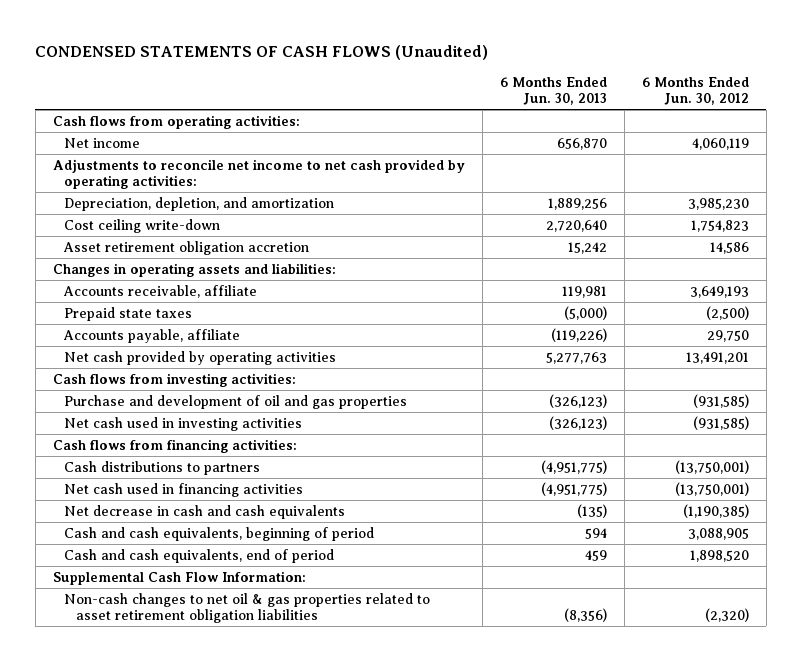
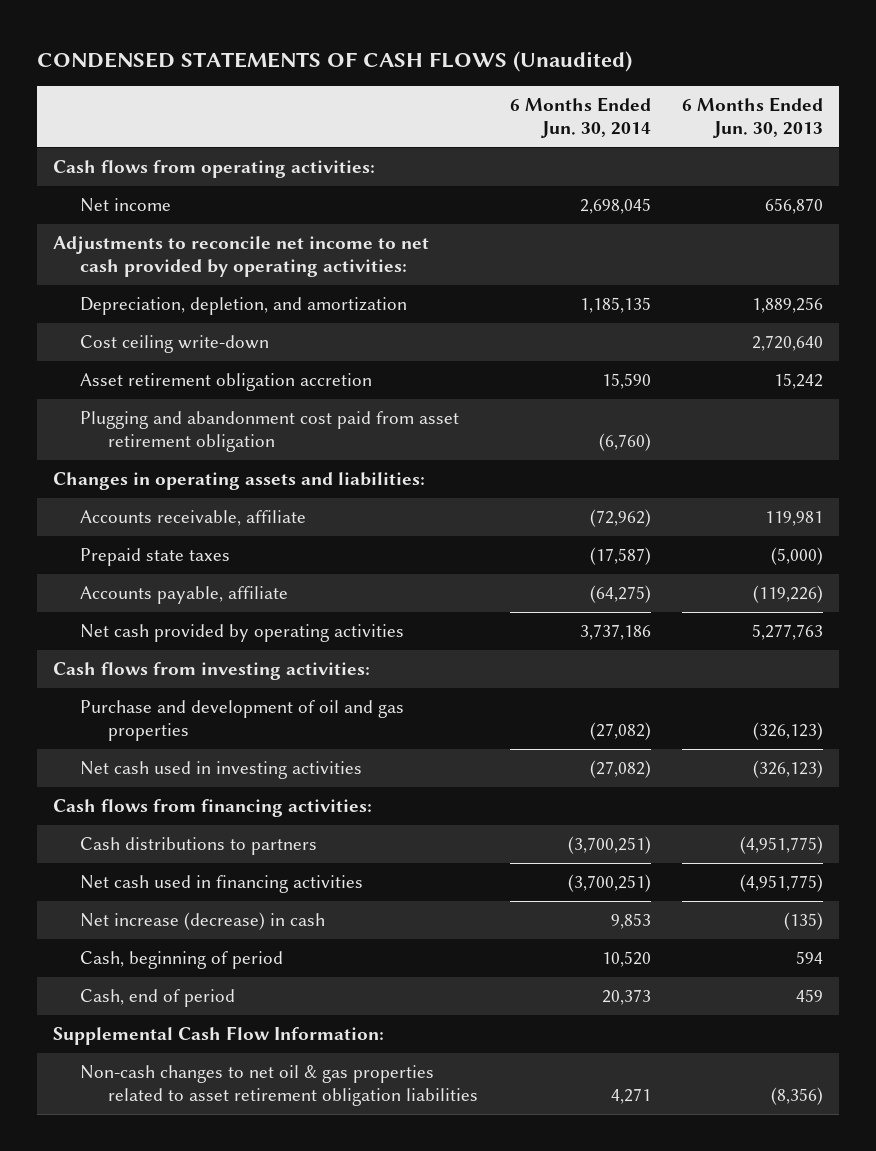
[641,76,749,106] 6 Months Ended Jun. 30, 2012 -> none
none -> [509,97,651,138] 6 Months Ended Jun. 30, 2014
none -> [80,411,460,453] Plugging and abandonment cost paid from asset retirement obligation
[64,504,346,519] Net decrease in cash and cash equivalents -> [80,912,326,931] Net increase (decrease) in cash
[64,526,375,541] Cash and cash equivalents, beginning of period -> [80,951,284,970] Cash, beginning of period
[64,548,335,563] Cash and cash equivalents, end of period -> [80,989,236,1008] Cash, end of period

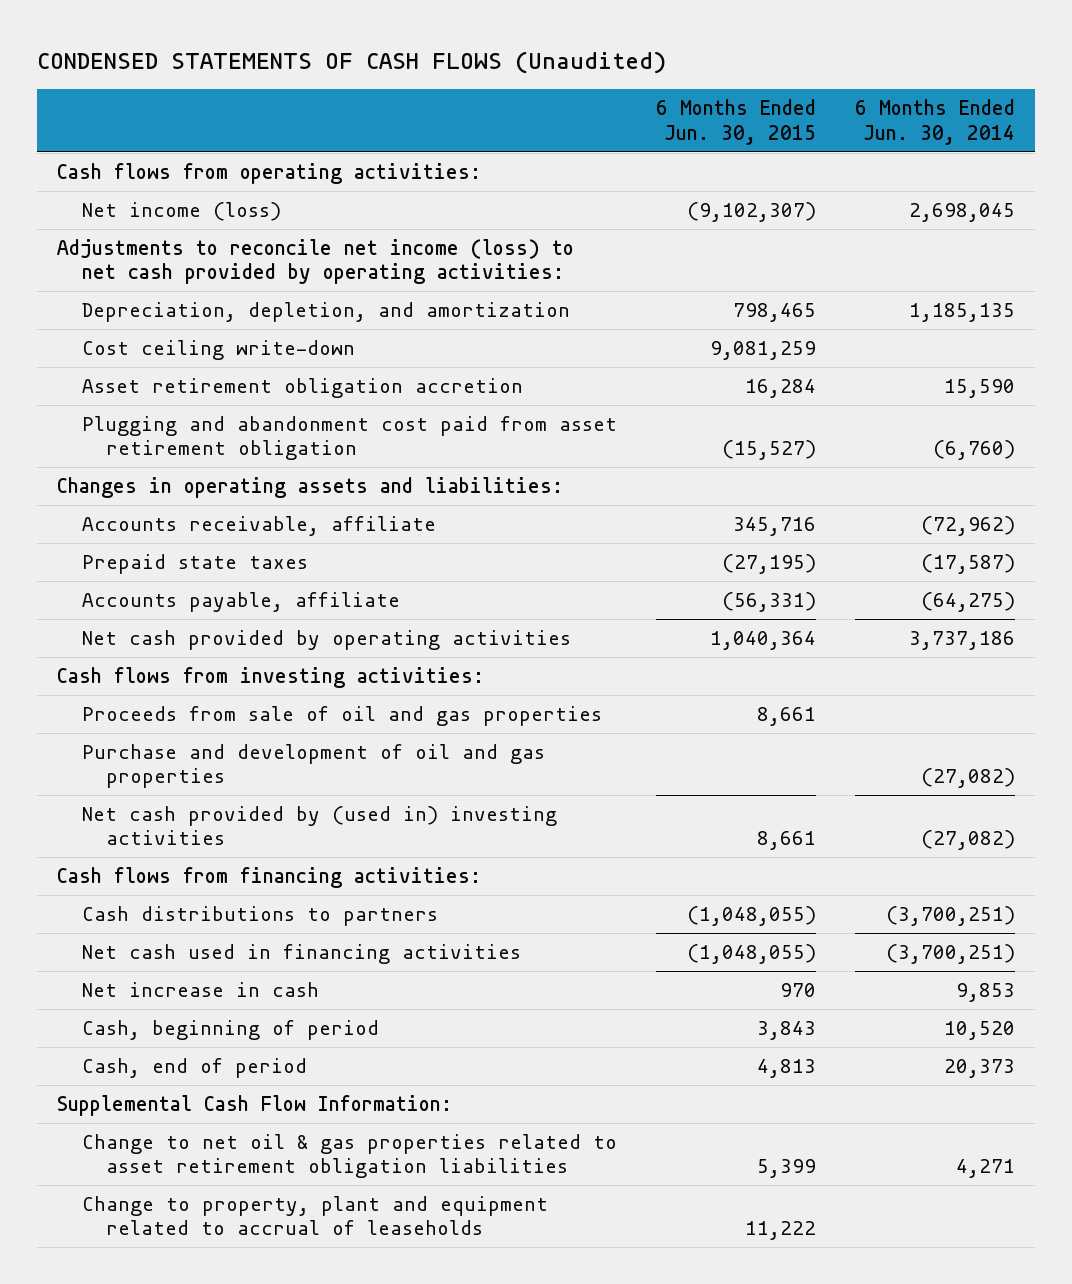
[682,97,824,138] 6 Months Ended Jun. 30, 2013 -> none
none -> [655,99,816,145] 6 Months Ended Jun. 30, 2015
[80,198,172,213] Net income -> [81,202,281,222] Net income (loss)
[52,236,429,278] Adjustments to reconcile net income to net cash provided by operating activities: -> [56,239,574,285] Adjustments to reconcile net income (loss) to net cash provided by operating activities:
none -> [81,706,602,727] Proceeds from sale of oil and gas properties
[80,761,363,780] Net cash used in investing activities -> [81,806,557,846] Net cash provided by (used in) investing activities
[80,912,326,931] Net increase (decrease) in cash -> [81,982,319,998] Net increase in cash
[80,1065,479,1107] Non-cash changes to net oil & gas properties related to asset retirement obligation liabilities -> [81,1134,617,1179] Change to net oil & gas properties related to asset retirement obligation liabilities
none -> [81,1196,548,1236] Change to property, plant and equipment related to accrual of leaseholds

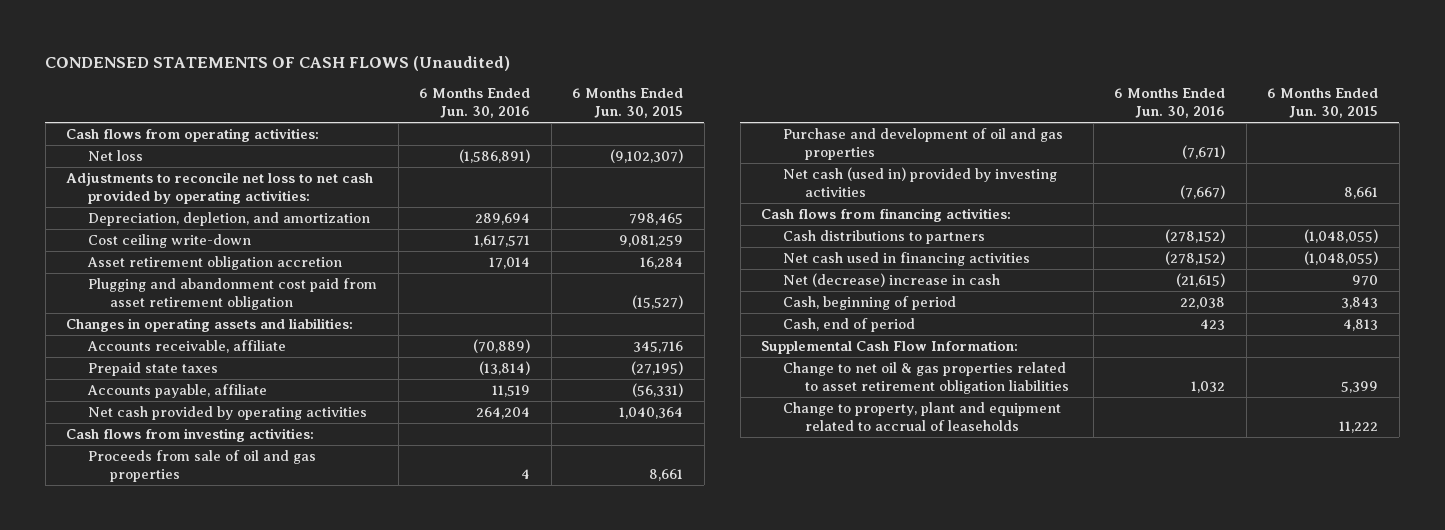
[855,99,1016,145] 6 Months Ended Jun. 30, 2014 -> none
none -> [419,88,531,119] 6 Months Ended Jun. 30, 2016
[81,202,281,222] Net income (loss) -> [88,149,144,161] Net loss
[56,239,574,285] Adjustments to reconcile net income (loss) to net cash provided by operating activities: -> [66,171,374,205] Adjustments to reconcile net loss to net cash provided by operating activities:
[81,806,557,846] Net cash provided by (used in) investing activities -> [783,166,1058,198] Net cash (used in) provided by investing activities
[81,982,319,998] Net increase in cash -> [783,272,1001,287] Net (decrease) increase in cash

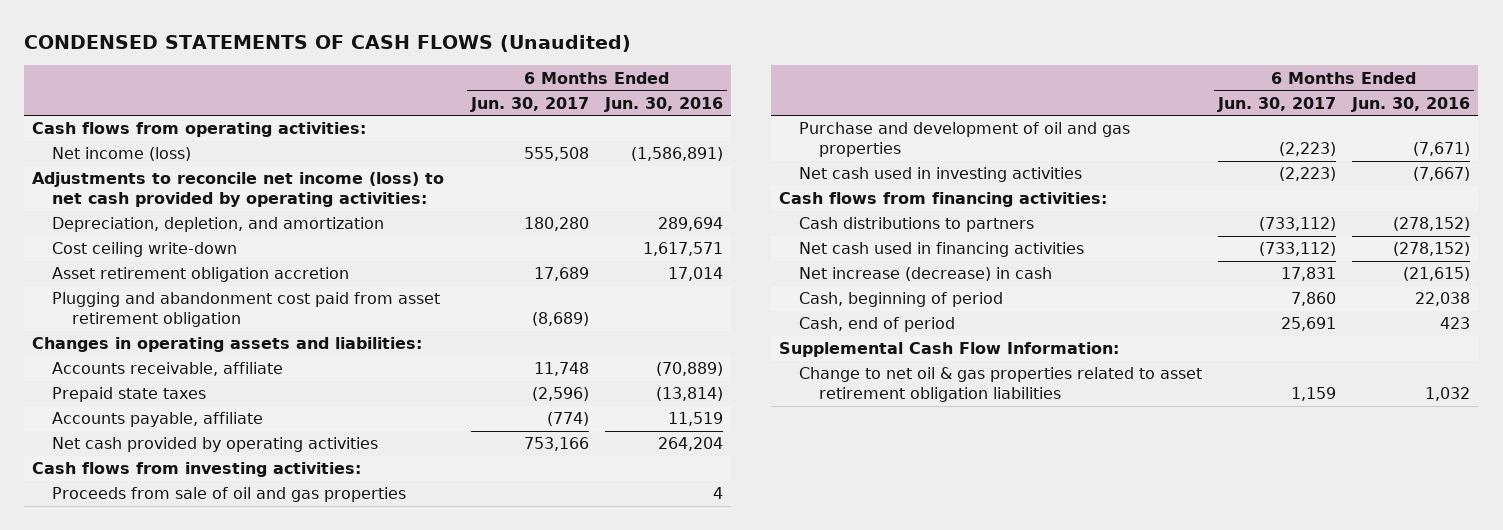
[572,88,684,119] 6 Months Ended Jun. 30, 2015 -> none
none -> [470,96,590,112] Jun. 30, 2017
[88,149,144,161] Net loss -> [51,147,191,162] Net income (loss)
[66,171,374,205] Adjustments to reconcile net loss to net cash provided by operating activities: -> [32,172,445,208] Adjustments to reconcile net income (loss) to net cash provided by operating activities:
[783,166,1058,198] Net cash (used in) provided by investing activities -> [799,167,1083,183] Net cash used in investing activities
[783,272,1001,287] Net (decrease) increase in cash -> [799,267,1053,282] Net increase (decrease) in cash
[783,401,1062,432] Change to property, plant and equipment related to accrual of leaseholds -> none

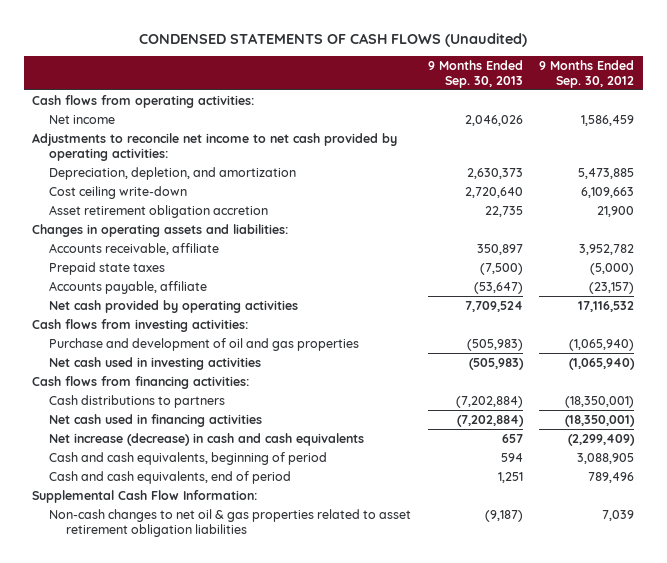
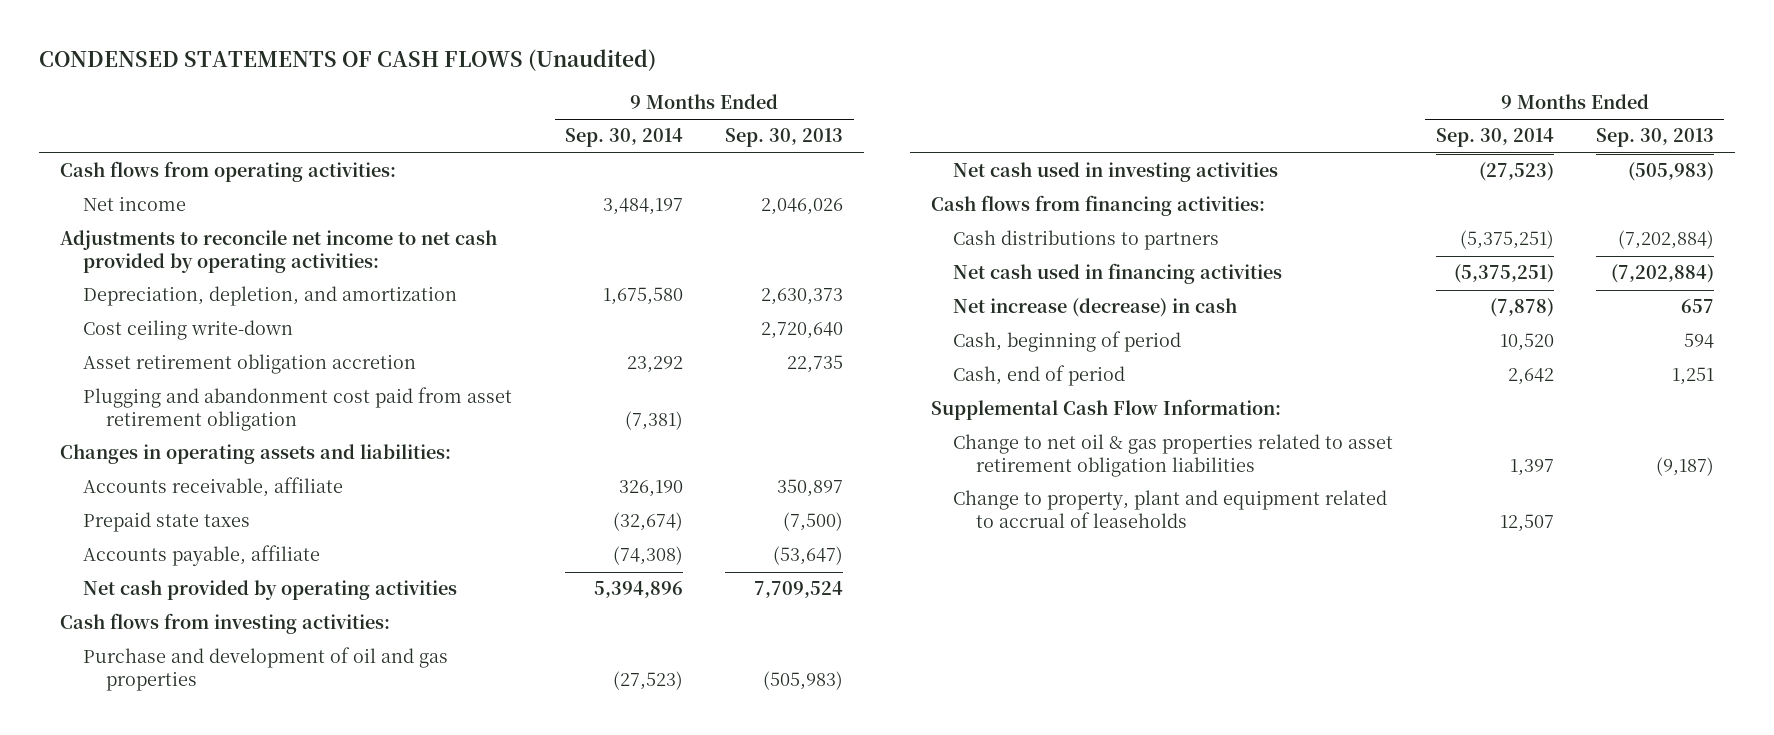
[539,60,635,89] 9 Months Ended Sep. 30, 2012 -> none
none -> [565,128,684,148] Sep. 30, 2014
none -> [83,387,513,432] Plugging and abandonment cost paid from asset retirement obligation
[49,432,365,446] Net increase (decrease) in cash and cash equivalents -> [953,298,1238,318] Net increase (decrease) in cash
[49,451,328,465] Cash and cash equivalents, beginning of period -> [953,331,1182,353] Cash, beginning of period
[49,470,292,484] Cash and cash equivalents, end of period -> [953,365,1126,387] Cash, end of period
[49,508,412,537] Non-cash changes to net oil & gas properties related to asset retirement obligation liabilities -> [953,434,1394,478] Change to net oil & gas properties related to asset retirement obligation liabilities
none -> [953,490,1388,529] Change to property, plant and equipment related to accrual of leaseholds

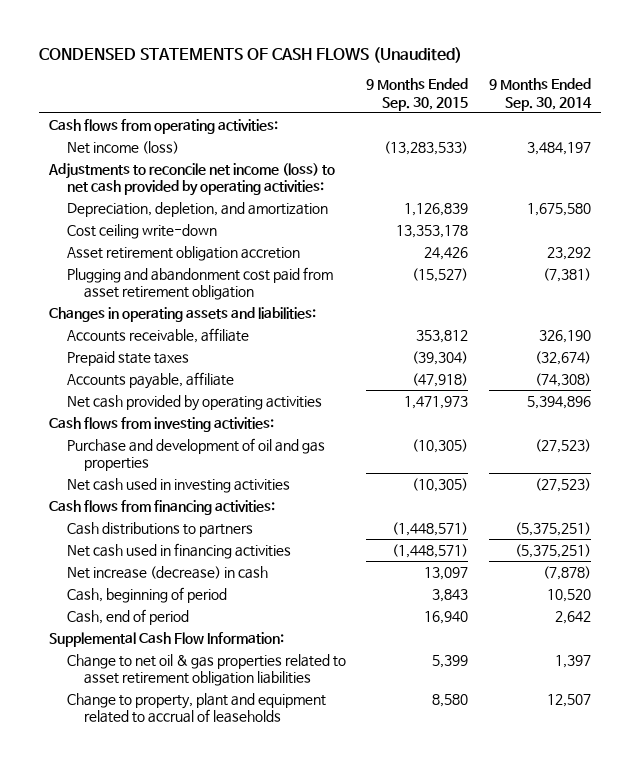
[725,128,844,148] Sep. 30, 2013 -> none
none -> [366,78,469,111] 9 Months Ended Sep. 30, 2015
[83,196,187,212] Net income -> [66,140,179,154] Net income (loss)
[60,230,498,274] Adjustments to reconcile net income to net cash provided by operating activities: -> [48,162,336,197] Adjustments to reconcile net income (loss) to net cash provided by operating activities:

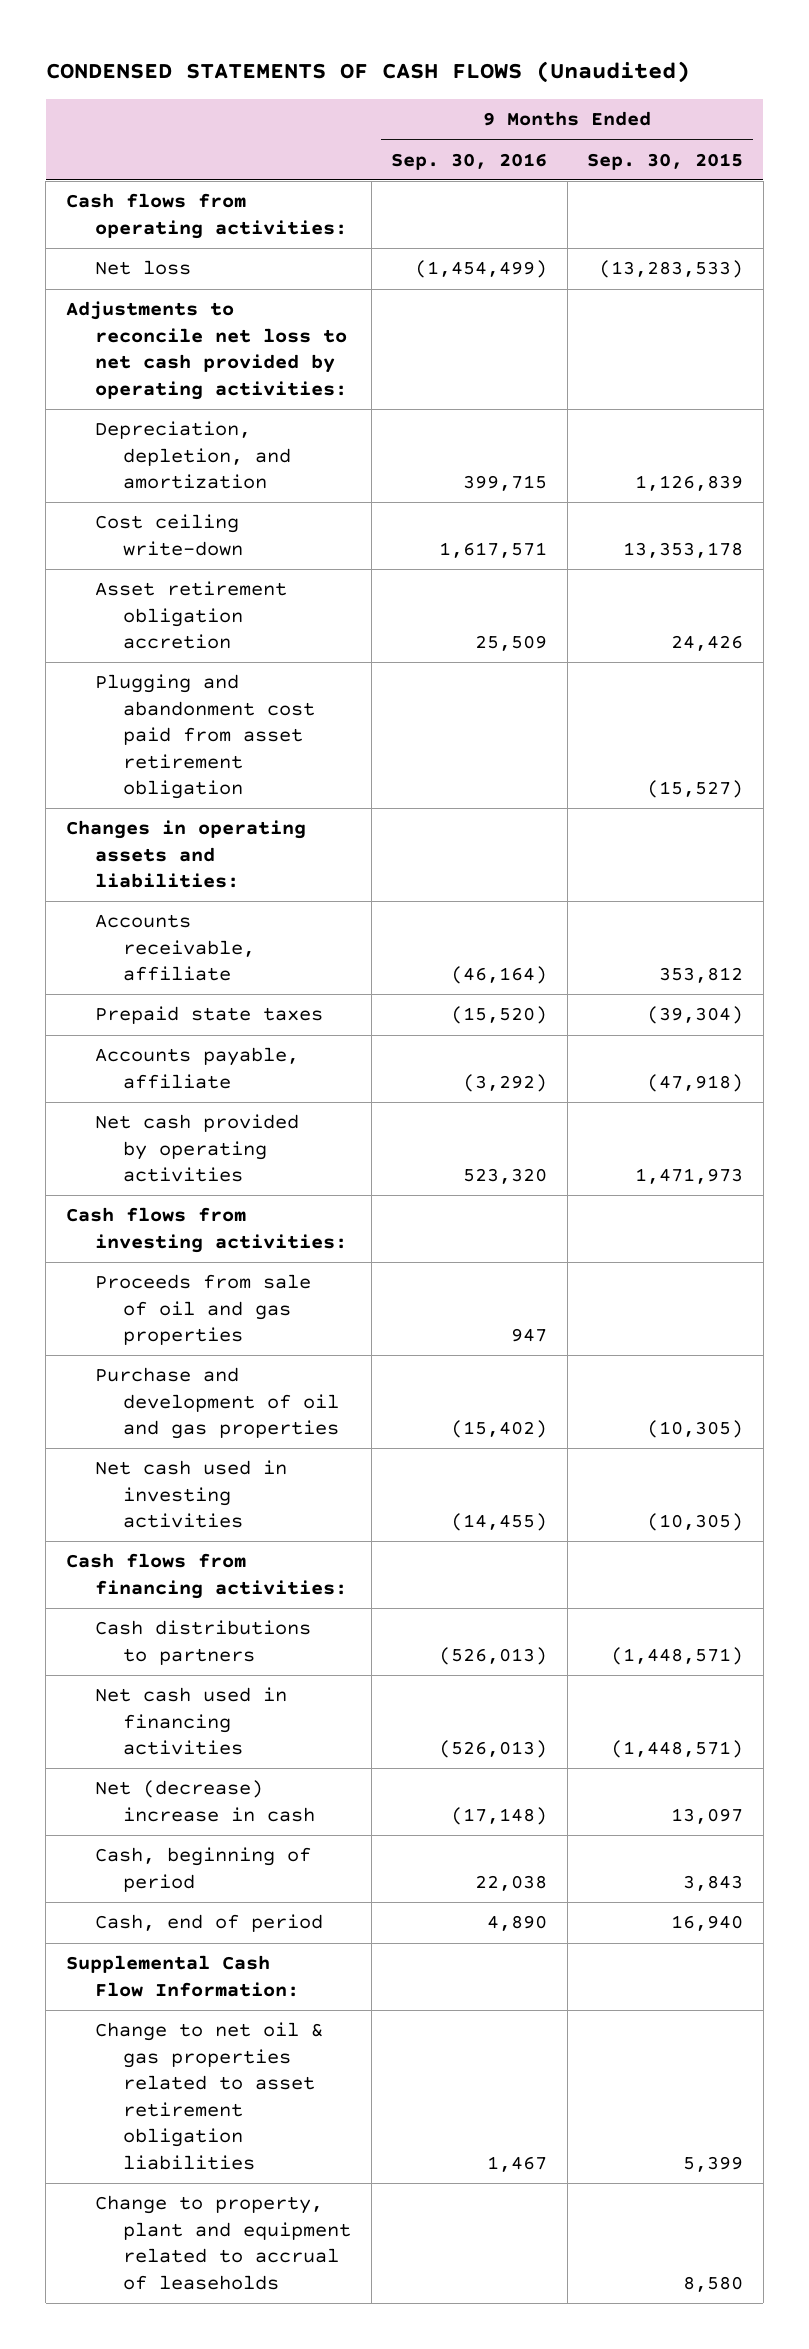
[488,78,592,111] 9 Months Ended Sep. 30, 2014 -> none
none -> [391,152,548,170] Sep. 30, 2016
[66,140,179,154] Net income (loss) -> [94,260,191,276] Net loss
[48,162,336,197] Adjustments to reconcile net income (loss) to net cash provided by operating activities: -> [65,301,347,400] Adjustments to reconcile net loss to net cash provided by operating activities:
none -> [94,1274,311,1346] Proceeds from sale of oil and gas properties
[66,565,268,579] Net increase (decrease) in cash -> [94,1780,316,1822] Net (decrease) increase in cash

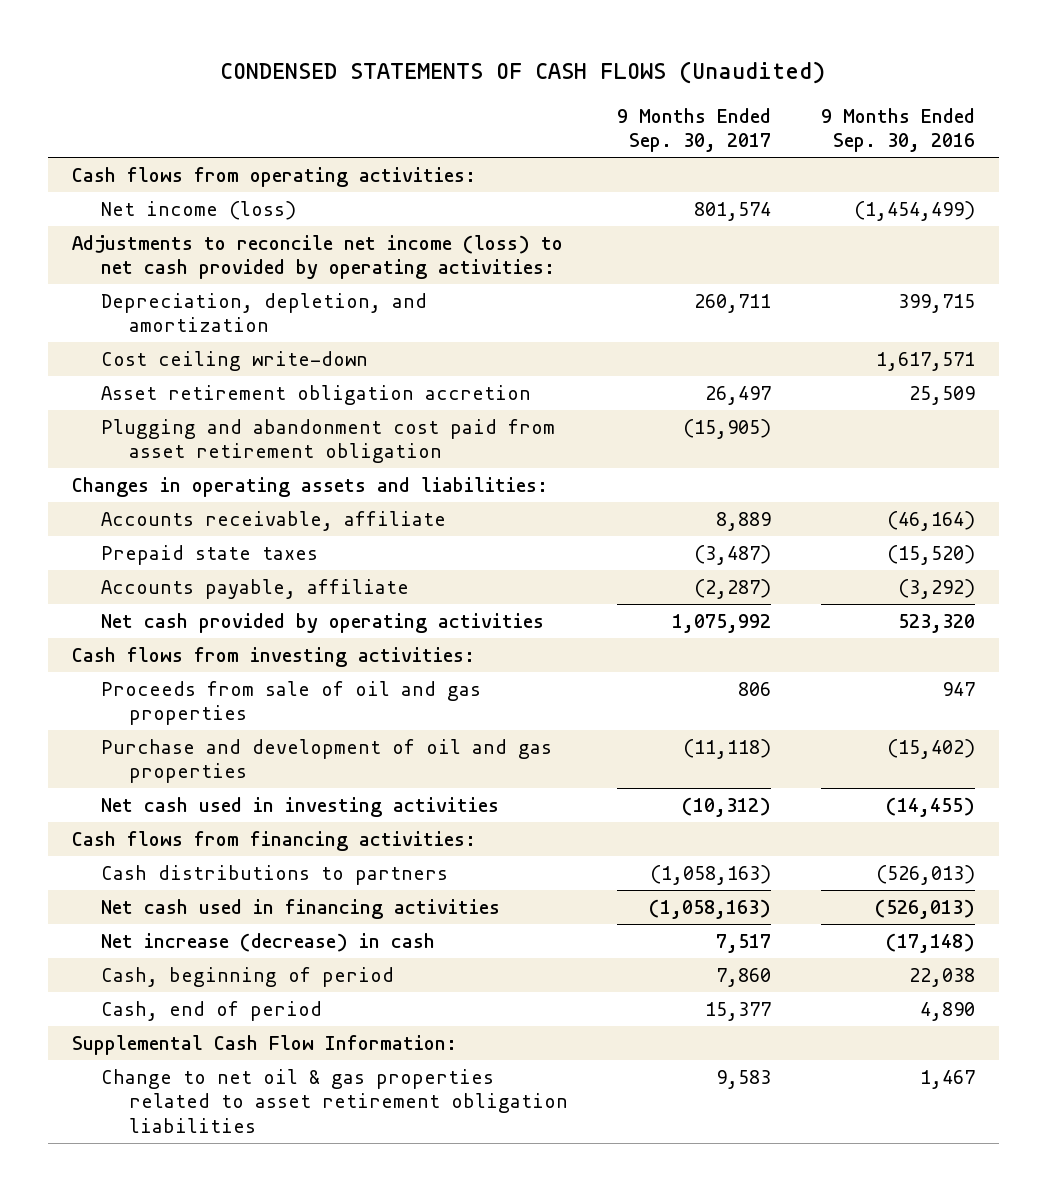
[587,152,744,170] Sep. 30, 2015 -> none
none -> [617,107,772,153] 9 Months Ended Sep. 30, 2017
[94,260,191,276] Net loss -> [100,200,296,220] Net income (loss)
[65,301,347,400] Adjustments to reconcile net loss to net cash provided by operating activities: -> [72,234,564,280] Adjustments to reconcile net income (loss) to net cash provided by operating activities:
[94,1780,316,1822] Net (decrease) increase in cash -> [100,932,435,952] Net increase (decrease) in cash
[94,2195,352,2290] Change to property, plant and equipment related to accrual of leaseholds -> none

